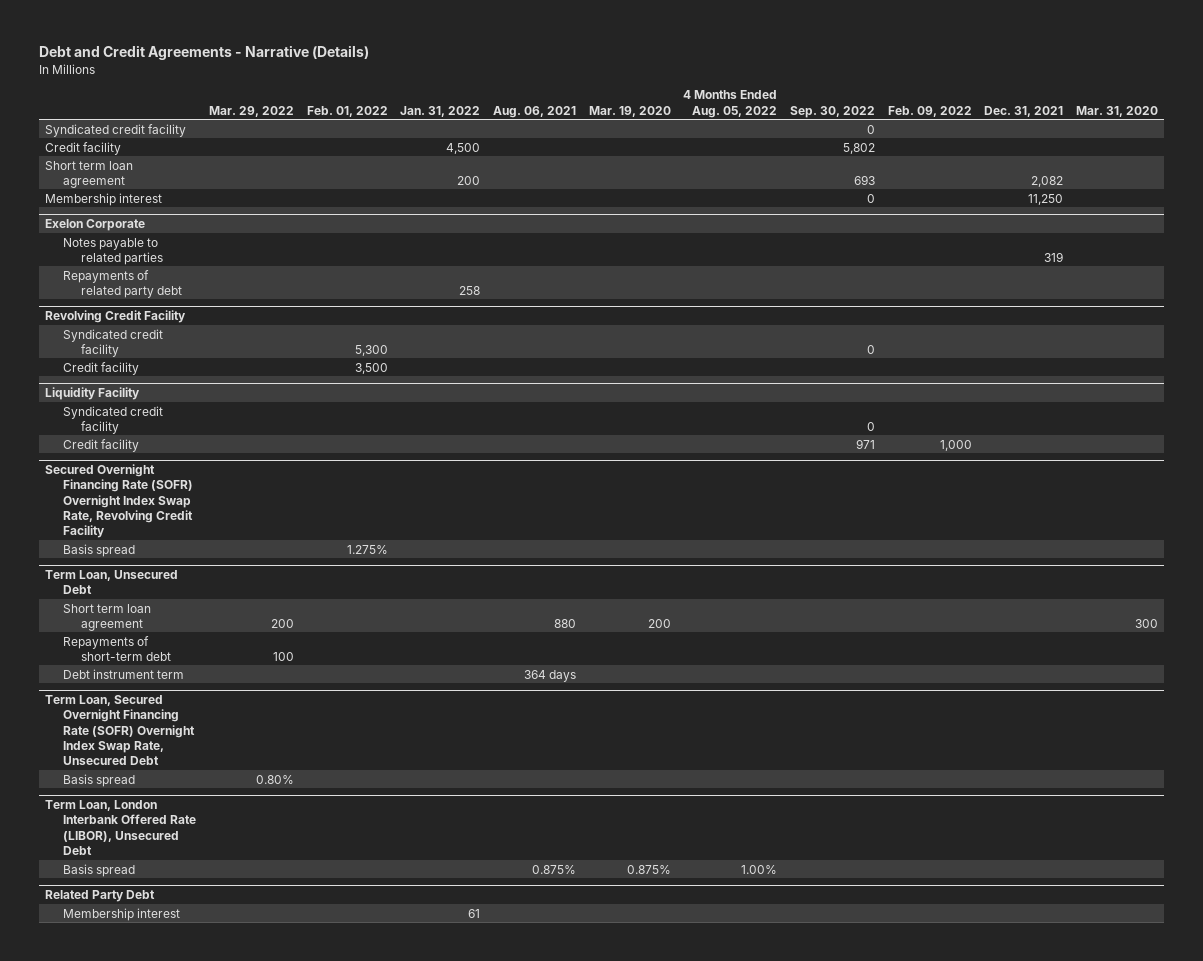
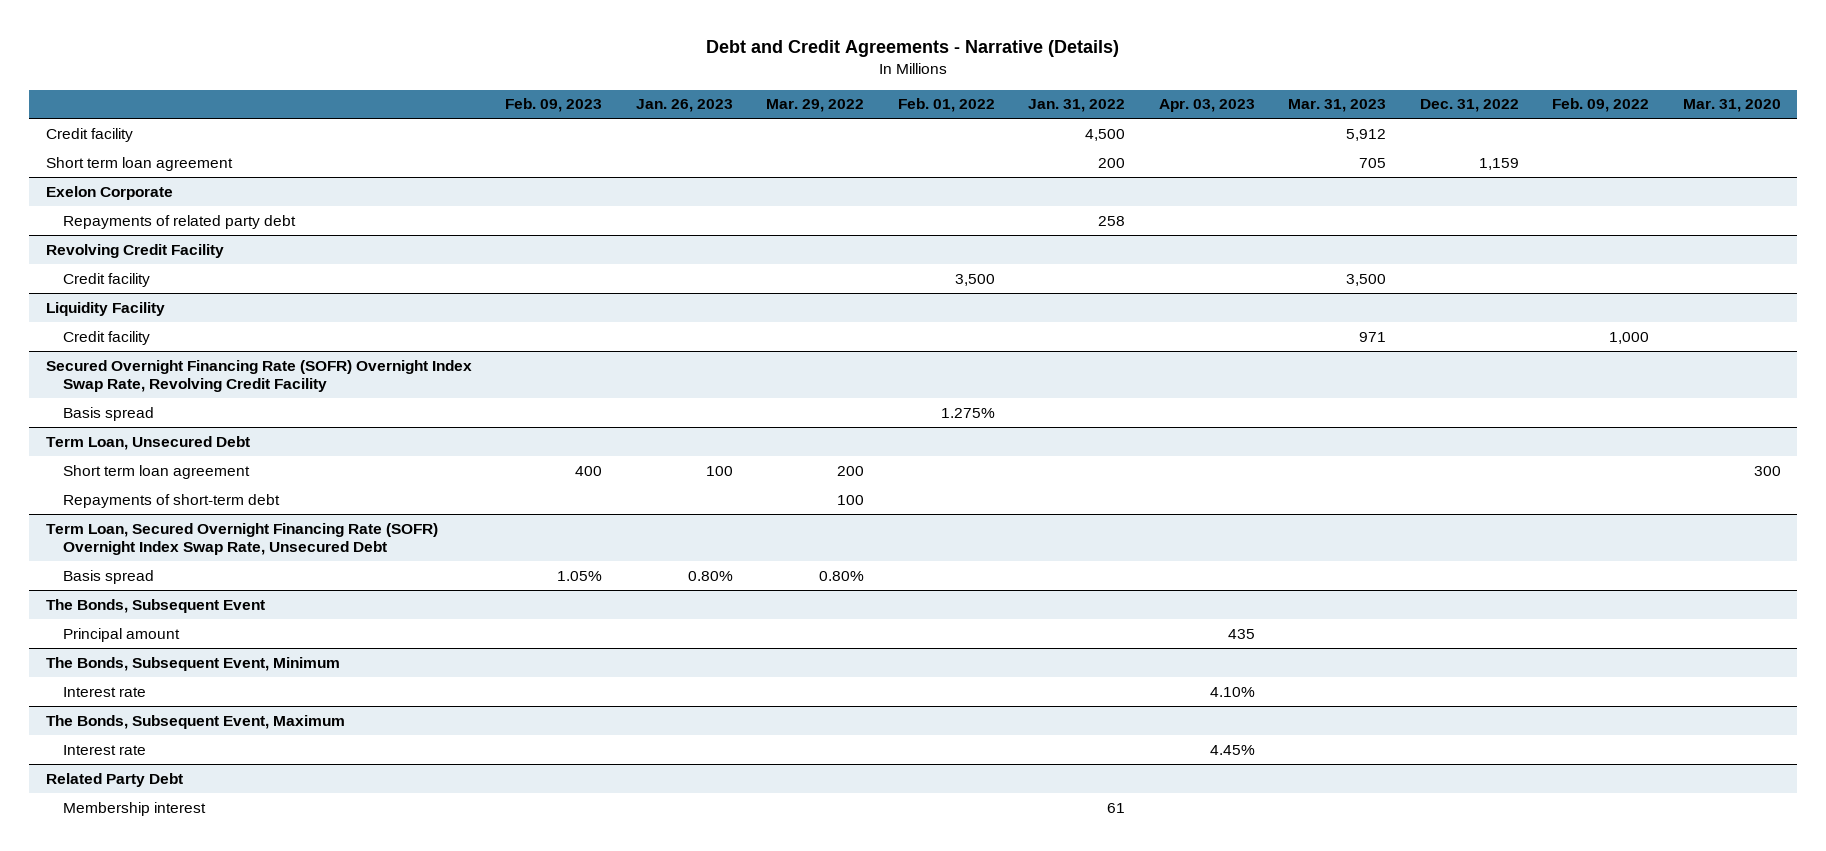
[492,105,576,118] Aug. 06, 2021 -> none
[588,105,671,117] Mar. 19, 2020 -> none
[683,90,778,118] 4 Months Ended Aug. 05, 2022 -> none
[790,105,876,118] Sep. 30, 2022 -> none
[984,105,1064,117] Dec. 31, 2021 -> none
none -> [505,98,603,113] Feb. 09, 2023
none -> [635,99,733,113] Jan. 26, 2023
none -> [1158,99,1255,113] Apr. 03, 2023
none -> [1288,99,1387,113] Mar. 31, 2023
none -> [1419,99,1519,113] Dec. 31, 2022
[44,123,186,137] Syndicated credit facility -> none
[44,192,162,206] Membership interest -> none
[63,237,164,265] Notes payable to related parties -> none
[63,328,164,357] Syndicated credit facility -> none
[63,405,164,434] Syndicated credit facility -> none
[63,668,185,679] Debt instrument term -> none
[44,800,197,855] Term Loan, London Interbank Offered Rate (LIBOR), Unsecured Debt -> none
[63,863,136,877] Basis spread -> none
none -> [45,598,265,613] The Bonds, Subsequent Event
none -> [62,627,180,642] Principal amount
none -> [45,656,340,671] The Bonds, Subsequent Event, Minimum
none -> [62,686,146,697] Interest rate
none -> [45,714,345,729] The Bonds, Subsequent Event, Maximum
none -> [62,744,146,755] Interest rate

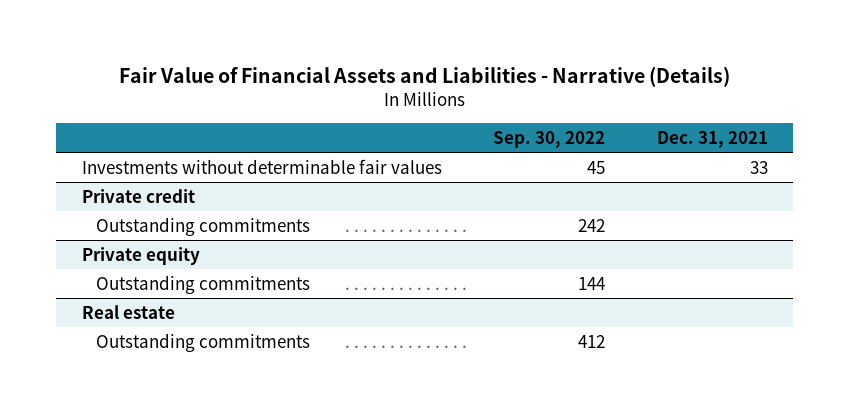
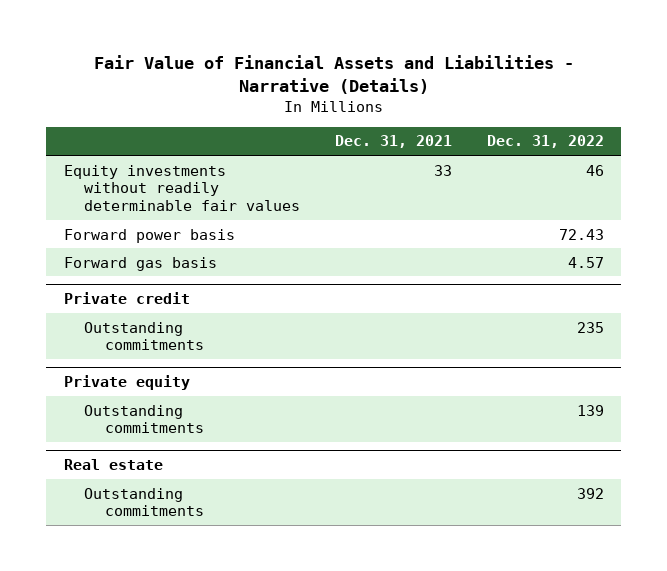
[493,130,606,148] Sep. 30, 2022 -> none
none -> [486,135,604,149] Dec. 31, 2022
[81,158,442,174] Investments without determinable fair values -> [63,164,301,211] Equity investments without readily determinable fair values
none -> [63,228,235,243] Forward power basis
none -> [63,256,217,271] Forward gas basis

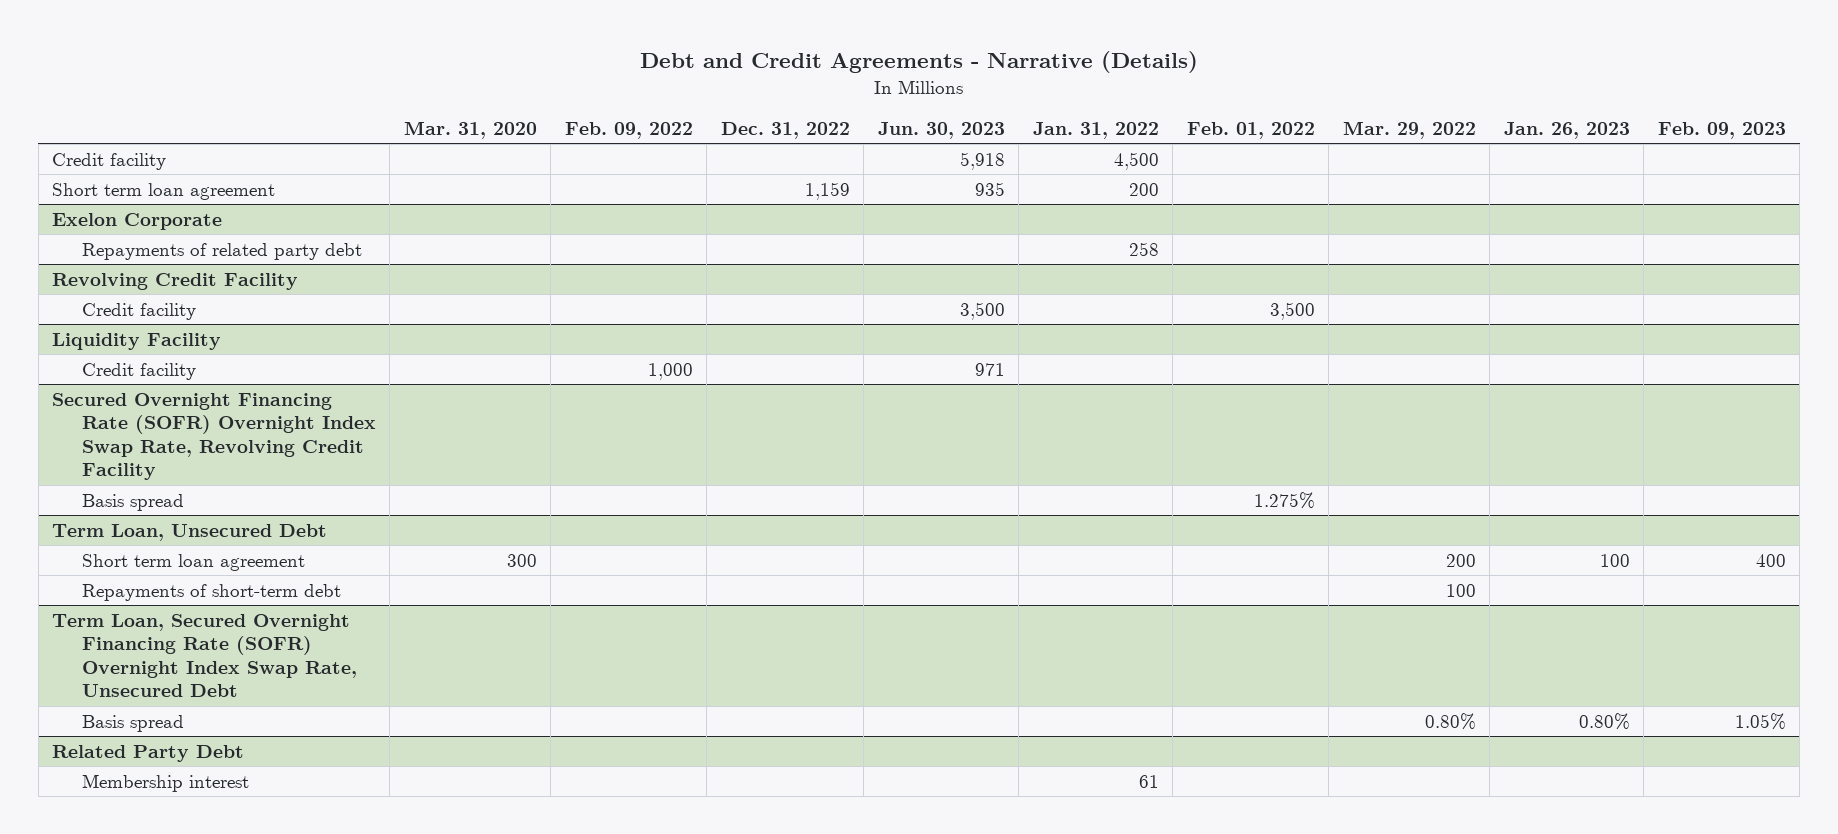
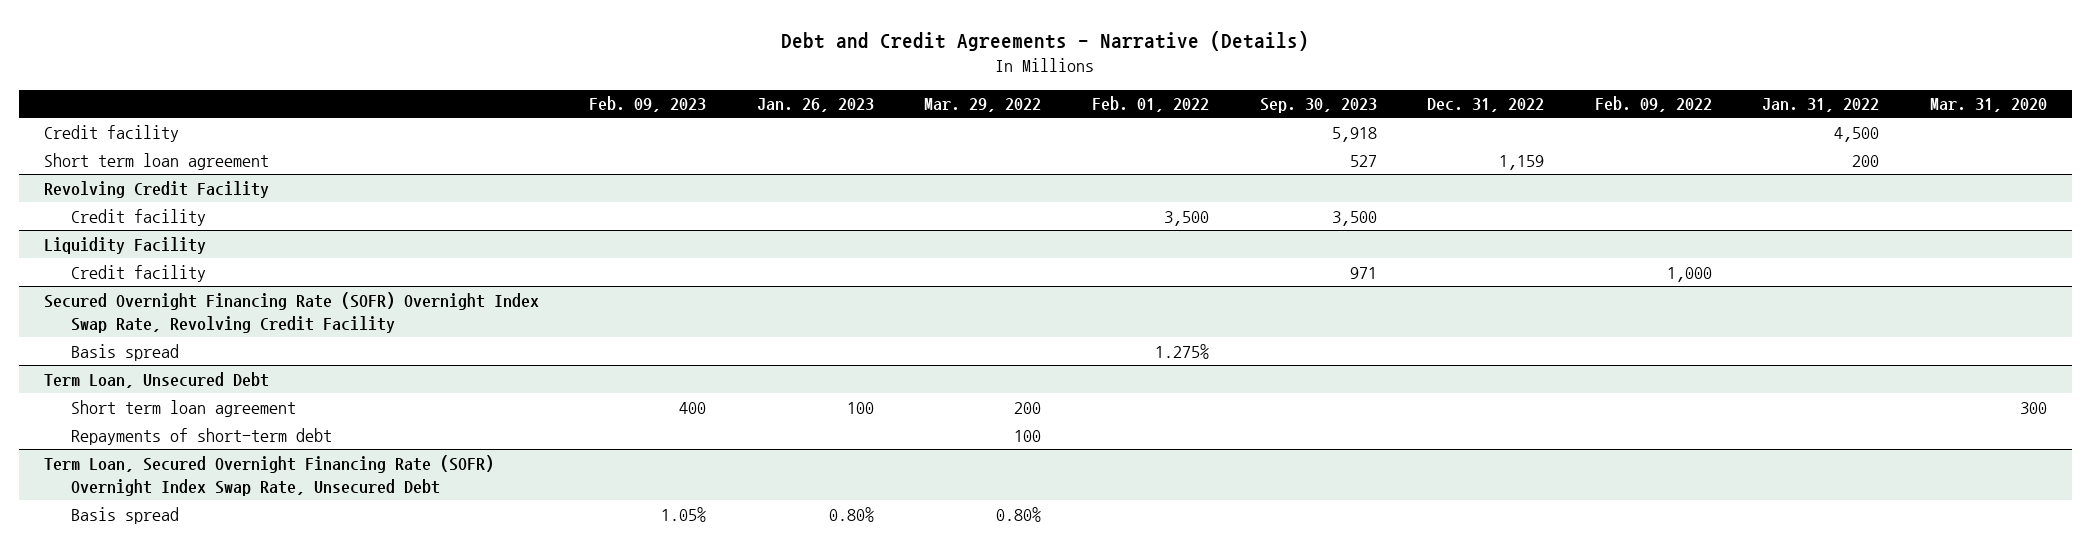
[877,121,1005,139] Jun. 30, 2023 -> none
none -> [1259,98,1377,114] Sep. 30, 2023
[52,212,223,230] Exelon Corporate -> none
[81,242,362,260] Repayments of related party debt -> none
[52,744,245,762] Related Party Debt -> none
[81,773,249,792] Membership interest -> none

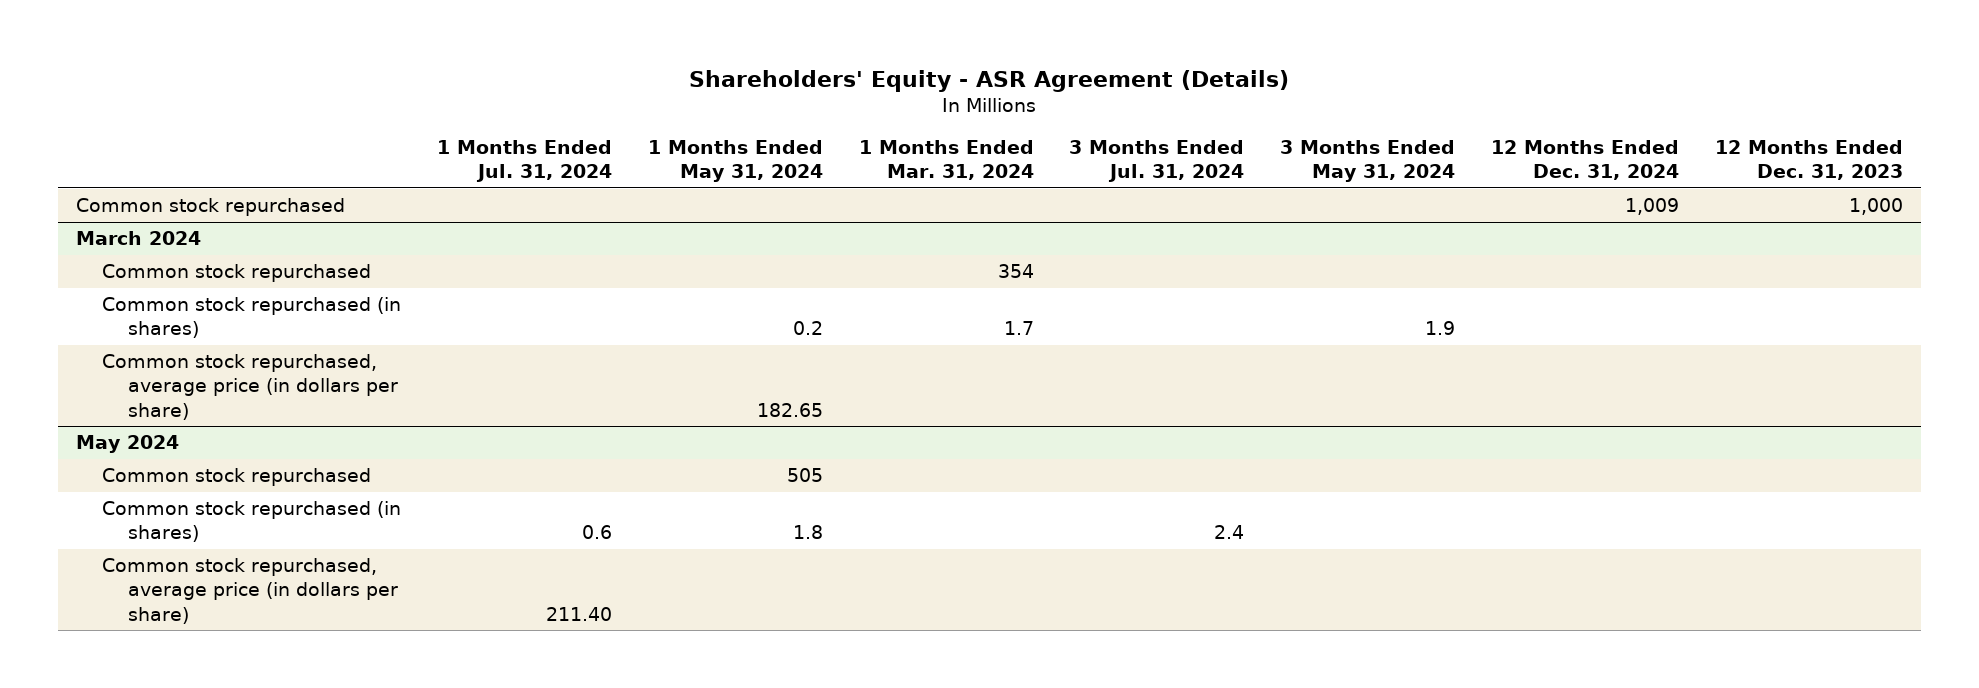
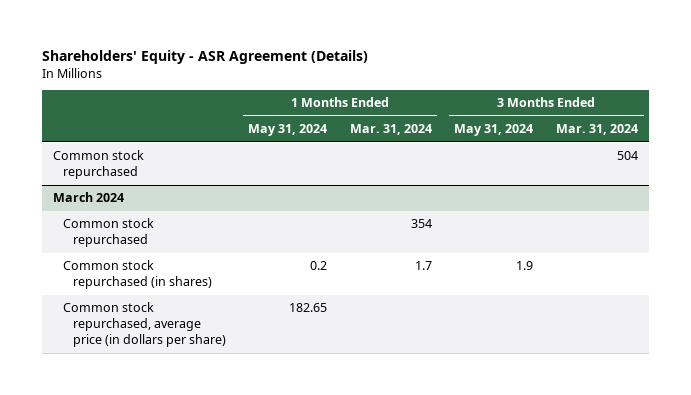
[436,140,612,183] 1 Months Ended Jul. 31, 2024 -> none
[1069,140,1245,183] 3 Months Ended Jul. 31, 2024 -> none
[1491,140,1680,181] 12 Months Ended Dec. 31, 2024 -> none
[1715,140,1904,181] 12 Months Ended Dec. 31, 2023 -> none
none -> [556,124,639,136] Mar. 31, 2024
[75,435,179,454] May 2024 -> none
[101,468,371,487] Common stock repurchased -> none
[101,501,401,543] Common stock repurchased (in shares) -> none
[101,558,399,624] Common stock repurchased, average price (in dollars per share) -> none

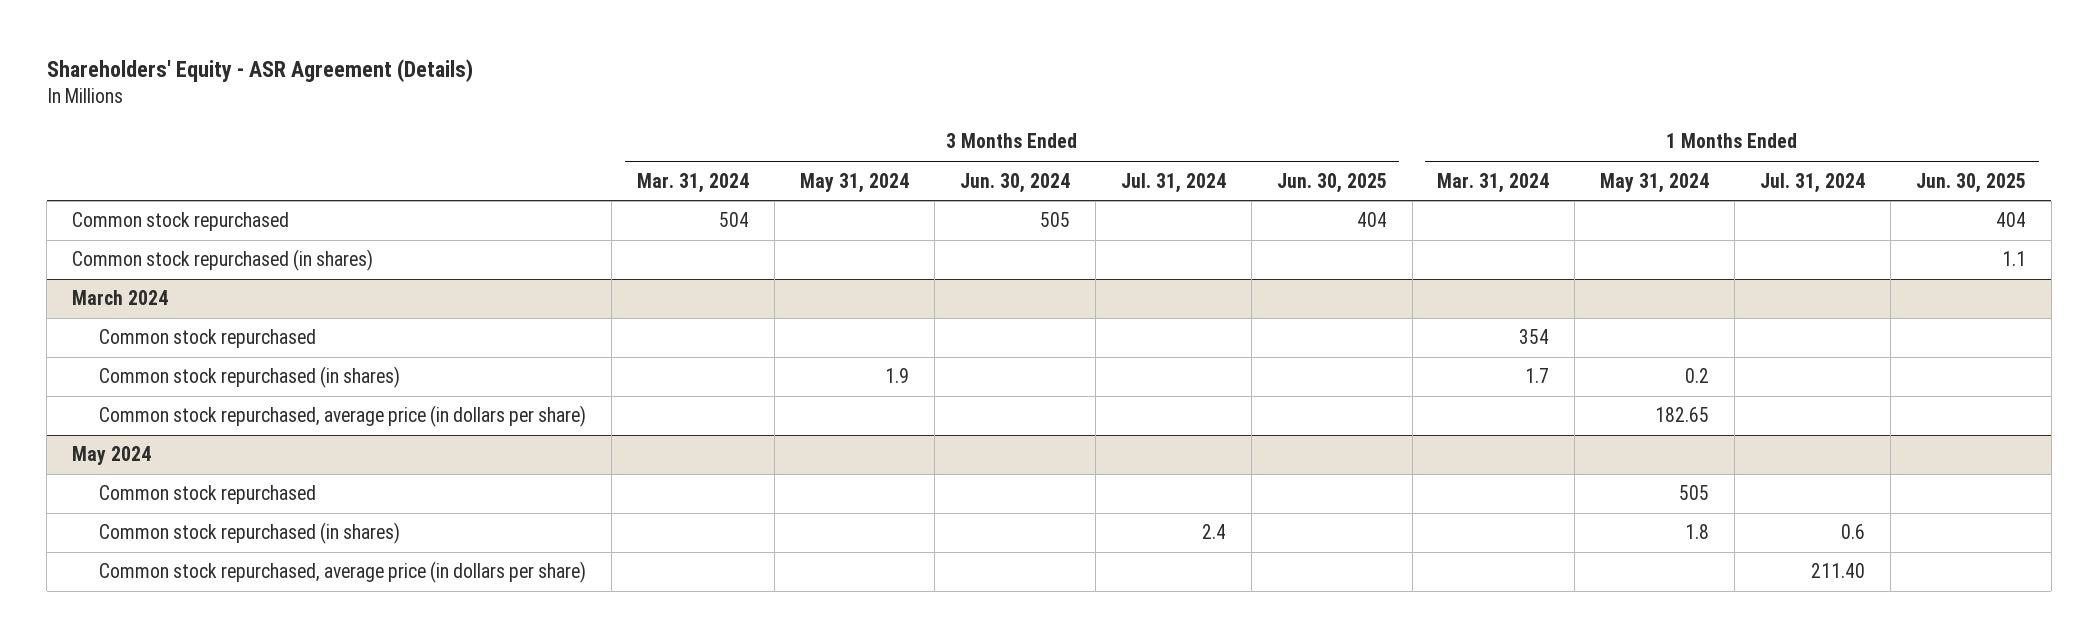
none -> [959,172,1070,193] Jun. 30, 2024
none -> [1120,172,1226,193] Jul. 31, 2024
none -> [1276,172,1387,193] Jun. 30, 2025
none -> [1760,172,1866,193] Jul. 31, 2024
none -> [1915,172,2026,193] Jun. 30, 2025
none -> [72,249,374,272] Common stock repurchased (in shares)
none -> [72,446,152,466] May 2024
none -> [99,485,317,505] Common stock repurchased
none -> [99,522,401,545] Common stock repurchased (in shares)
none -> [99,561,587,584] Common stock repurchased, average price (in dollars per share)

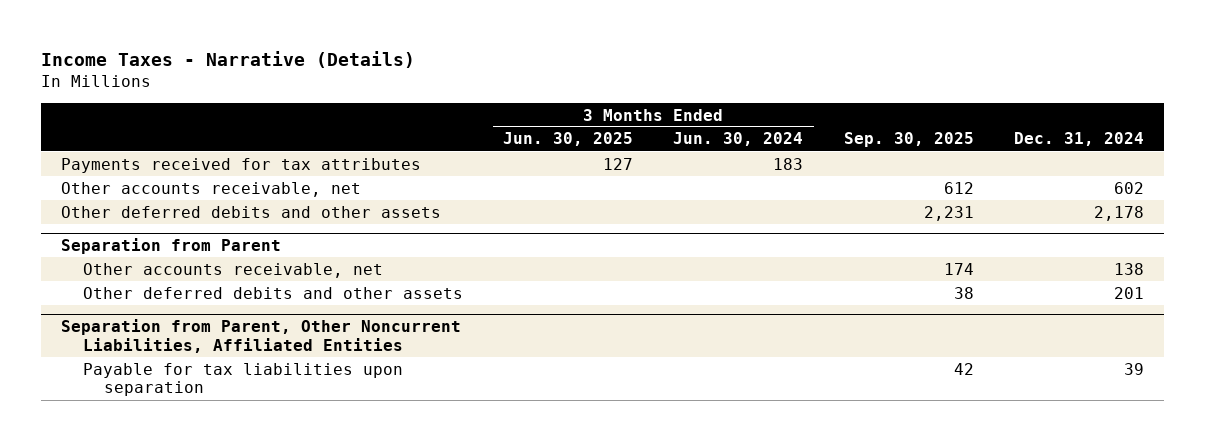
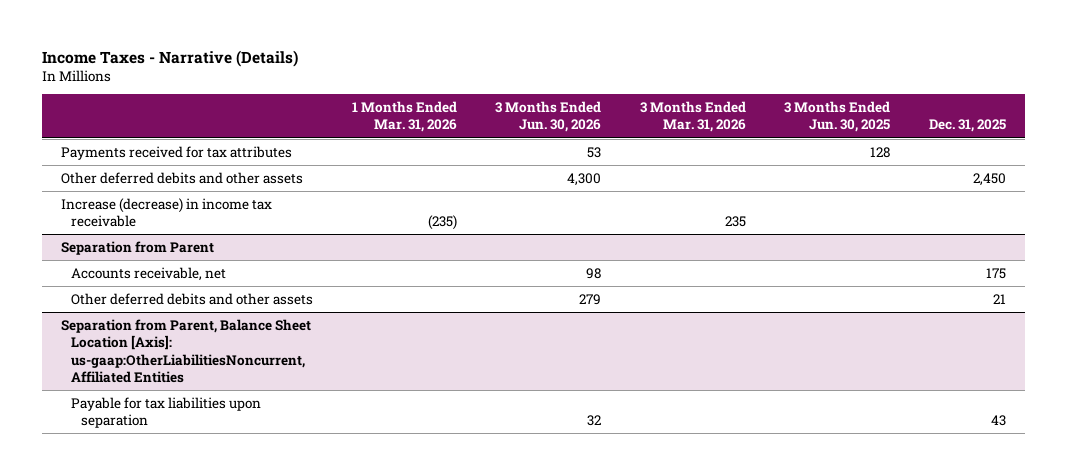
[673,132,804,147] Jun. 30, 2024 -> none
[843,132,974,148] Sep. 30, 2025 -> none
[1014,132,1145,147] Dec. 31, 2024 -> none
none -> [351,100,457,133] 1 Months Ended Mar. 31, 2026
none -> [495,100,602,133] 3 Months Ended Jun. 30, 2026
none -> [639,100,746,133] 3 Months Ended Mar. 31, 2026
none -> [928,119,1006,133] Dec. 31, 2025
[61,181,362,197] Other accounts receivable, net -> none
[603,157,634,170] 127 -> [870,146,891,158] 128
none -> [61,197,273,228] Increase (decrease) in income tax receivable
[82,262,383,278] Other accounts receivable, net -> [71,266,227,281] Accounts receivable, net
[61,319,462,353] Separation from Parent, Other Noncurrent Liabilities, Affiliated Entities -> none
[82,362,403,397] Payable for tax liabilities upon separation -> none
none -> [61,318,312,384] Separation from Parent, Balance Sheet Location [Axis]: us-gaap:OtherLiabilitiesNoncurrent, Affiliated Entities
none -> [71,396,262,429] Payable for tax liabilities upon separation

